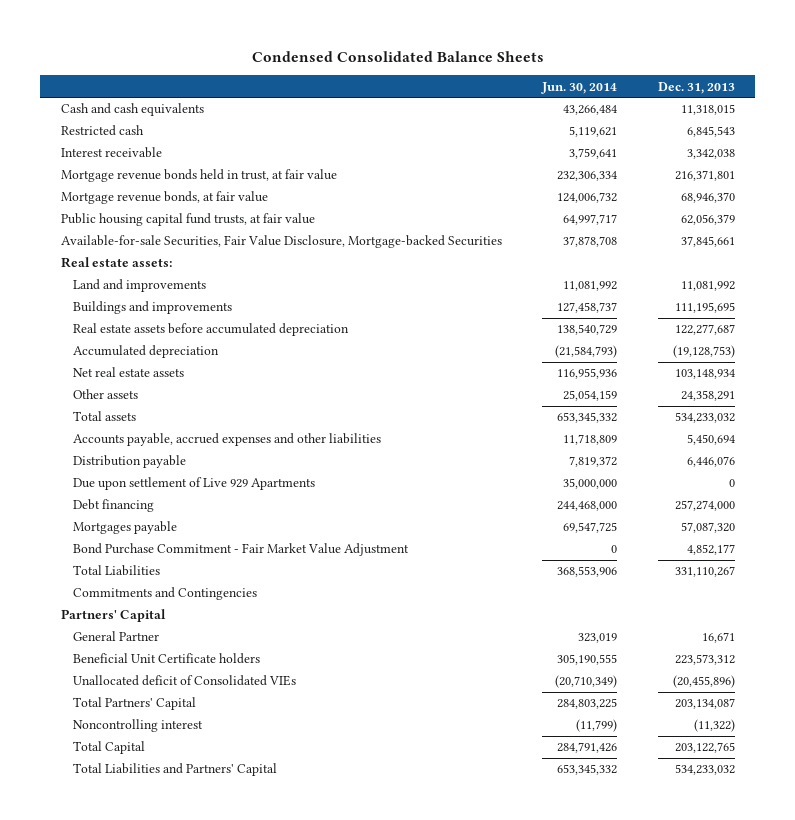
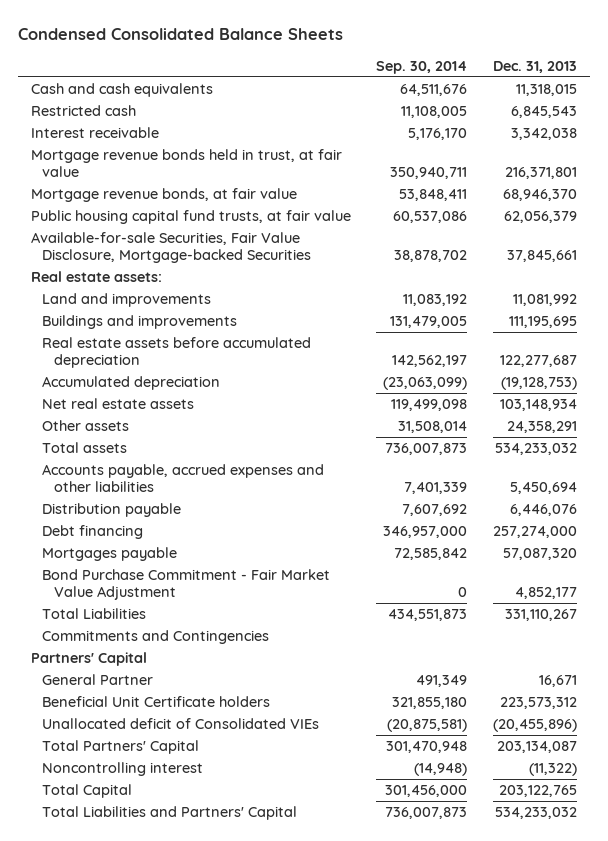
[541,81,618,94] Jun. 30, 2014 -> none
none -> [376,60,468,74] Sep. 30, 2014
[72,477,315,491] Due upon settlement of Live 929 Apartments -> none

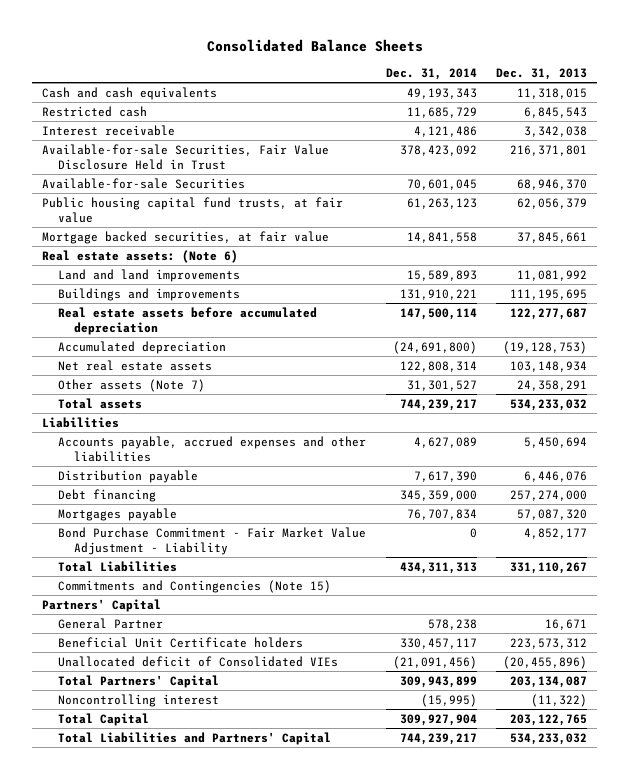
[17,28,343,41] Condensed Consolidated Balance Sheets -> [206,38,423,52] Consolidated Balance Sheets
[376,60,468,74] Sep. 30, 2014 -> none
none -> [385,68,477,81] Dec. 31, 2014
[30,149,342,178] Mortgage revenue bonds held in trust, at fair value -> [41,143,329,170] Available-for-sale Securities, Fair Value Disclosure Held in Trust
[30,188,297,203] Mortgage revenue bonds, at fair value -> [41,177,245,189] Available-for-sale Securities
[30,232,312,264] Available-for-sale Securities, Fair Value Disclosure, Mortgage-backed Securities -> [41,230,329,244] Mortgage backed securities, at fair value
[30,271,162,283] Real estate assets: -> [41,249,238,263] Real estate assets: (Note 6)
[42,293,212,308] Land and improvements -> [57,268,240,282] Land and land improvements
[42,420,130,432] Other assets -> [57,378,205,392] Other assets (Note 7)
none -> [41,416,119,428] Liabilities
[42,569,331,601] Bond Purchase Commitment - Fair Market Value Adjustment -> [57,526,366,555] Bond Purchase Commitment - Fair Market Value Adjustment - Liability
[42,630,270,645] Commitments and Contingencies -> [57,579,331,593] Commitments and Contingencies (Note 15)

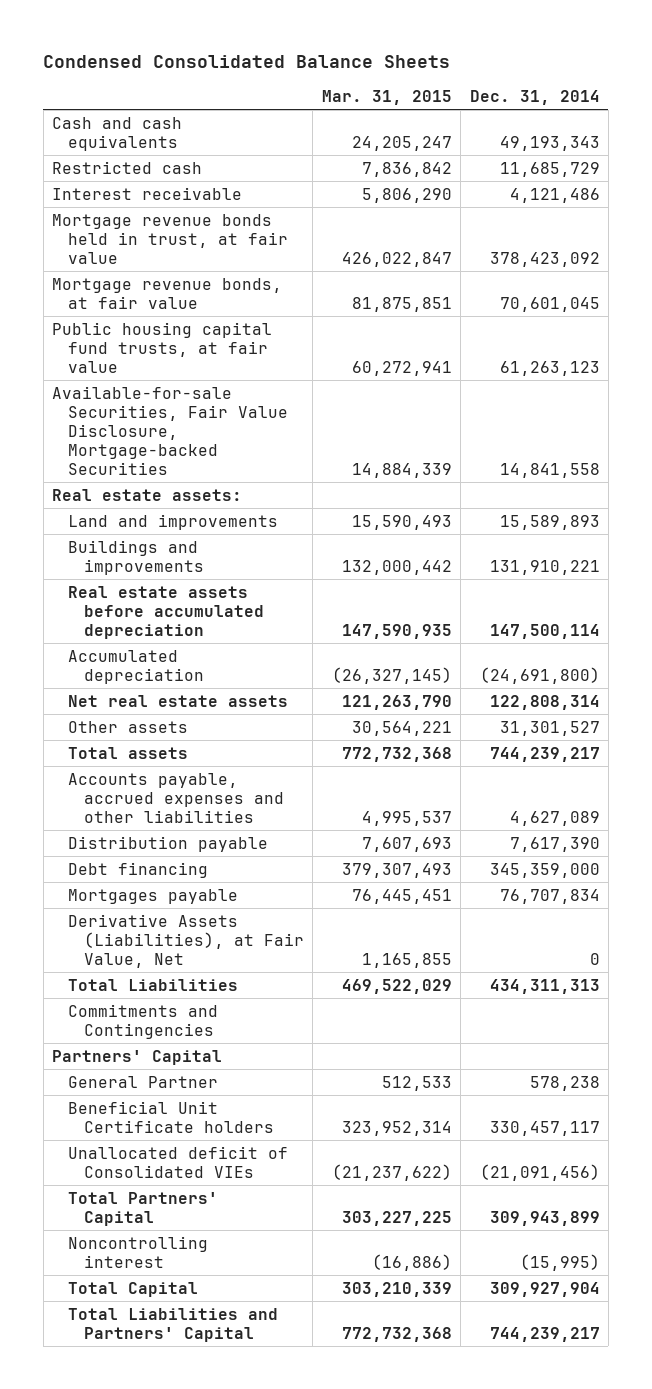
[206,38,423,52] Consolidated Balance Sheets -> [43,54,451,68] Condensed Consolidated Balance Sheets
[496,68,588,81] Dec. 31, 2013 -> none
none -> [321,90,452,106] Mar. 31, 2015
[41,143,329,170] Available-for-sale Securities, Fair Value Disclosure Held in Trust -> [52,213,288,264] Mortgage revenue bonds held in trust, at fair value
[41,177,245,189] Available-for-sale Securities -> [52,277,283,309] Mortgage revenue bonds, at fair value
[41,230,329,244] Mortgage backed securities, at fair value -> [52,385,288,475] Available-for-sale Securities, Fair Value Disclosure, Mortgage-backed Securities
[41,249,238,263] Real estate assets: (Note 6) -> [52,488,243,501] Real estate assets:
[57,268,240,282] Land and land improvements -> [67,513,278,530] Land and improvements
[57,378,205,392] Other assets (Note 7) -> [67,720,188,733] Other assets
[41,416,119,428] Liabilities -> none
[57,526,366,555] Bond Purchase Commitment - Fair Market Value Adjustment - Liability -> none
none -> [67,913,304,968] Derivative Assets (Liabilities), at Fair Value, Net
[57,579,331,593] Commitments and Contingencies (Note 15) -> [67,1003,218,1039] Commitments and Contingencies

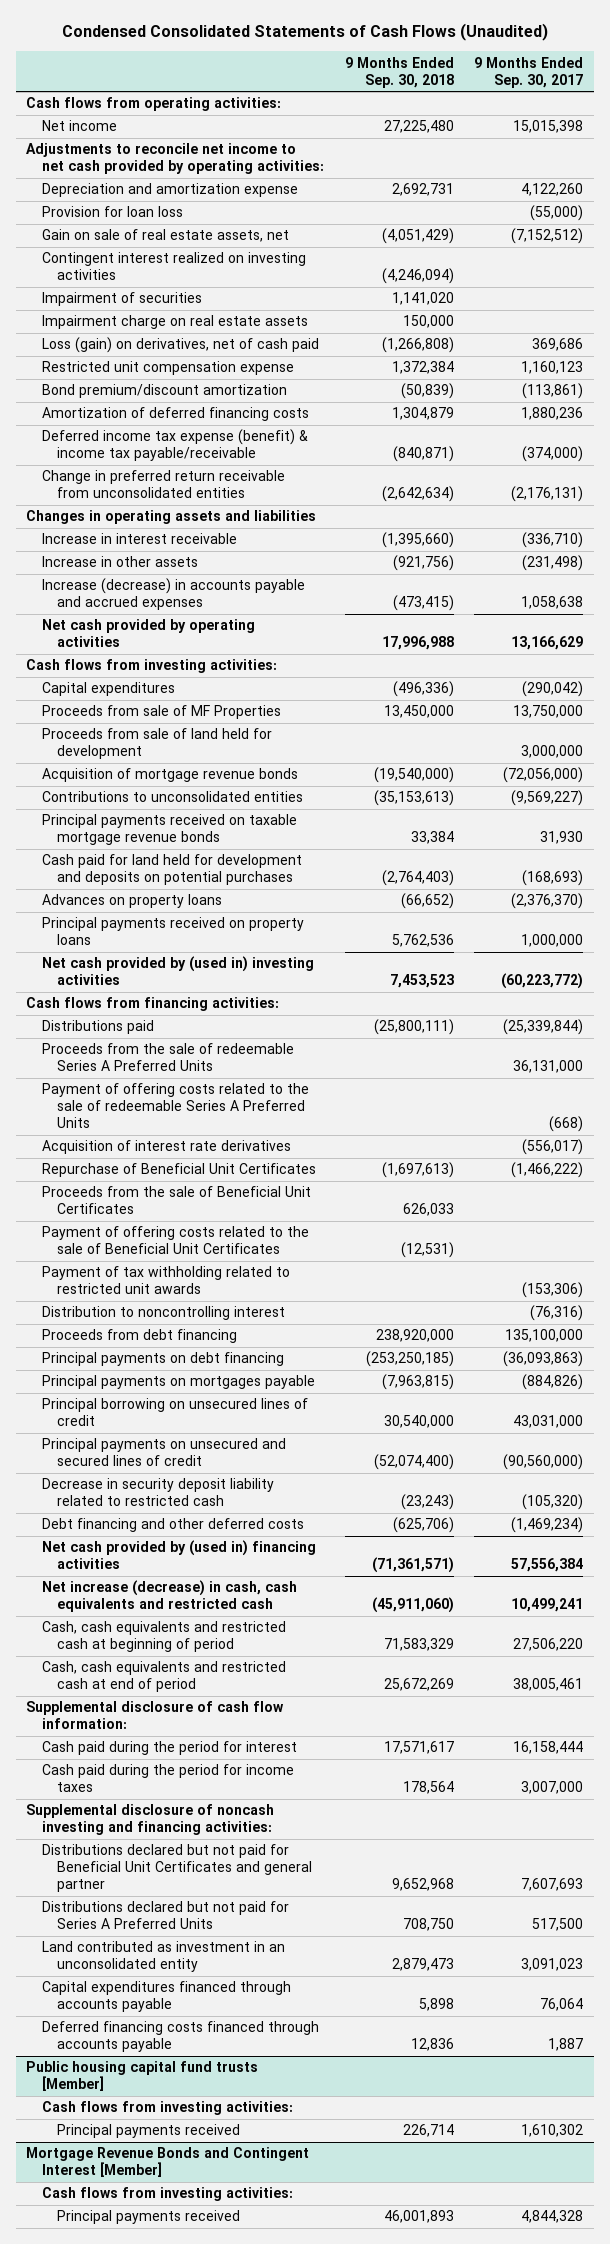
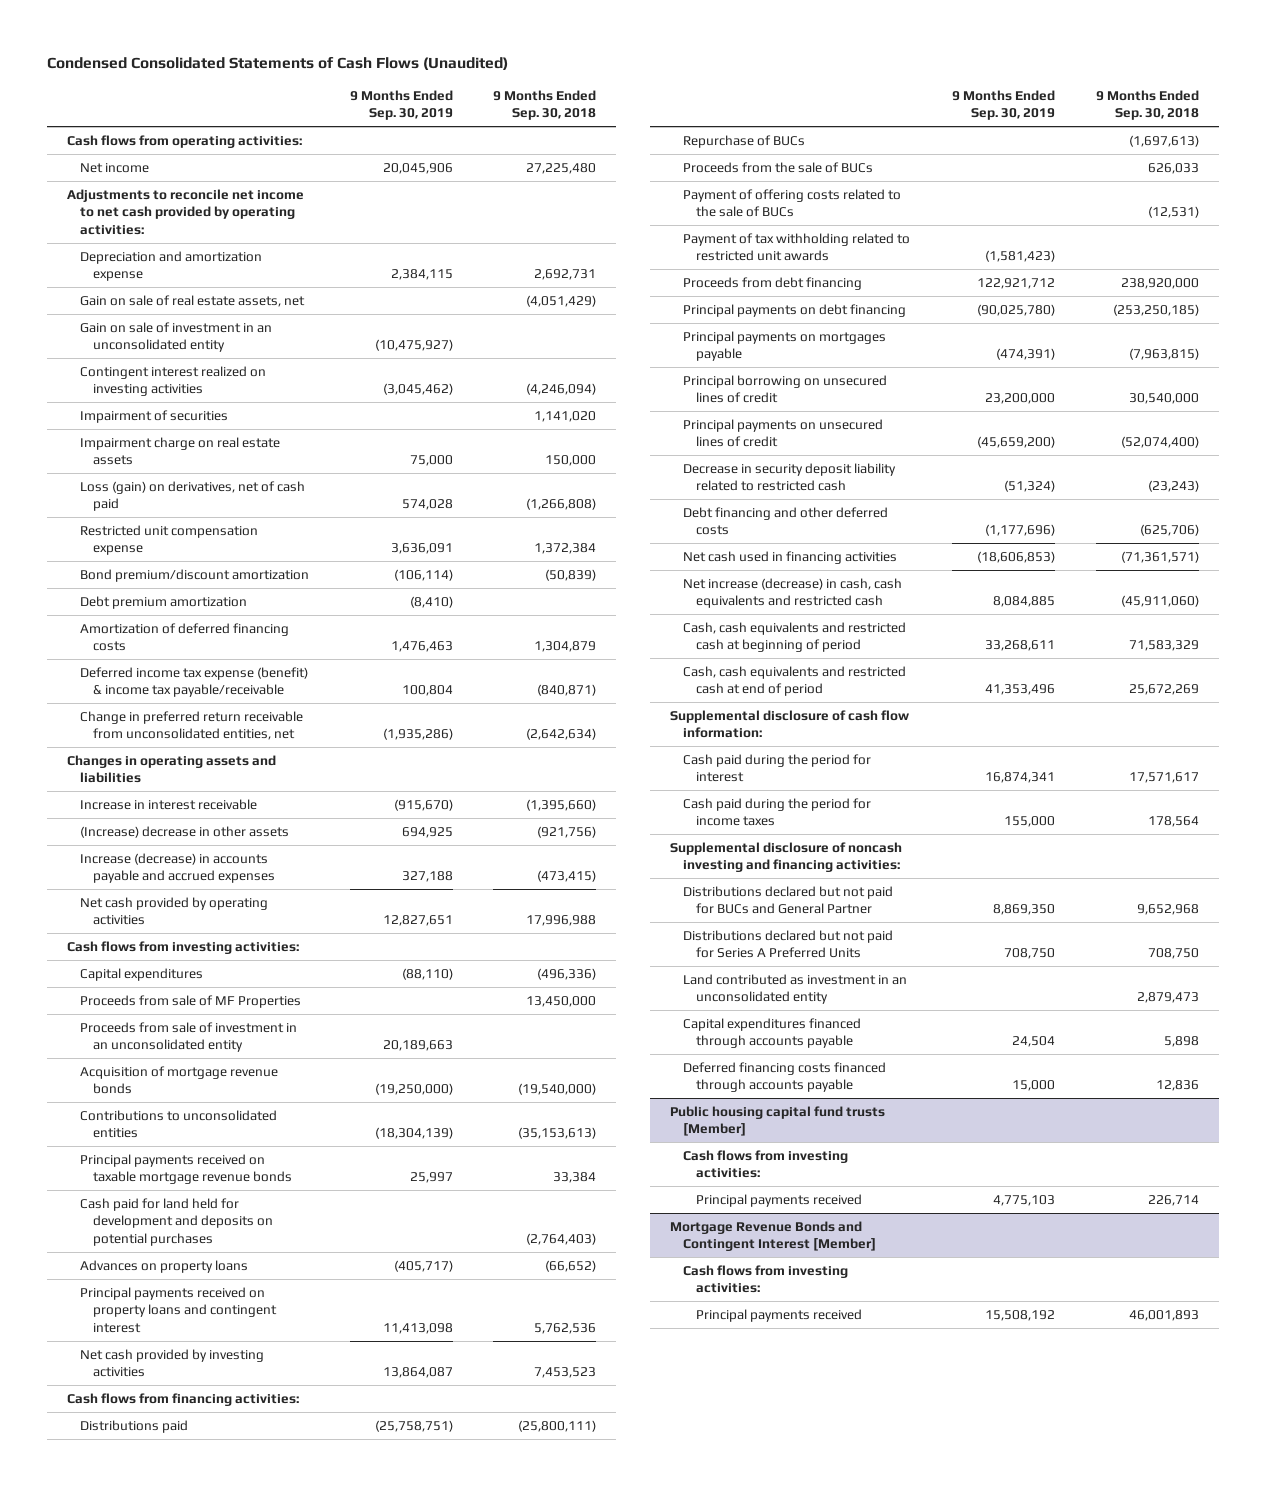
[474,56,584,88] 9 Months Ended Sep. 30, 2017 -> none
none -> [349,89,453,121] 9 Months Ended Sep. 30, 2019
[41,206,183,218] Provision for loan loss -> none
none -> [80,321,273,353] Gain on sale of investment in an unconsolidated entity
none -> [80,595,248,609] Debt premium amortization
[41,470,285,499] Change in preferred return receivable from unconsolidated entities -> [80,710,304,741] Change in preferred return receivable from unconsolidated entities, net
[41,556,198,568] Increase in other assets -> [80,825,290,838] (Increase) decrease in other assets
[41,728,272,760] Proceeds from sale of land held for development -> none
none -> [80,1021,298,1053] Proceeds from sale of investment in an unconsolidated entity
[41,917,304,946] Principal payments received on property loans -> [80,1286,278,1333] Principal payments received on property loans and contingent interest
[41,956,314,986] Net cash provided by (used in) investing activities -> [80,1348,265,1378] Net cash provided by investing activities
[41,1043,294,1072] Proceeds from the sale of redeemable Series A Preferred Units -> none
[41,1083,309,1129] Payment of offering costs related to the sale of redeemable Series A Preferred Units -> none
[41,1140,291,1155] Acquisition of interest rate derivatives -> none
[41,1163,316,1178] Repurchase of Beneficial Unit Certificates -> [683,134,806,148] Repurchase of BUCs
[41,1186,311,1215] Proceeds from the sale of Beneficial Unit Certificates -> [683,161,874,173] Proceeds from the sale of BUCs
[41,1226,309,1255] Payment of offering costs related to the sale of Beneficial Unit Certificates -> [683,188,902,218] Payment of offering costs related to the sale of BUCs
[41,1306,285,1321] Distribution to noncontrolling interest -> none
[41,1438,286,1467] Principal payments on unsecured and secured lines of credit -> [683,418,884,448] Principal payments on unsecured lines of credit
[41,1540,316,1570] Net cash provided by (used in) financing activities -> [683,550,898,564] Net cash used in financing activities
[41,1844,313,1893] Distributions declared but not paid for Beneficial Unit Certificates and general partner -> [683,885,894,915] Distributions declared but not paid for BUCs and General Partner

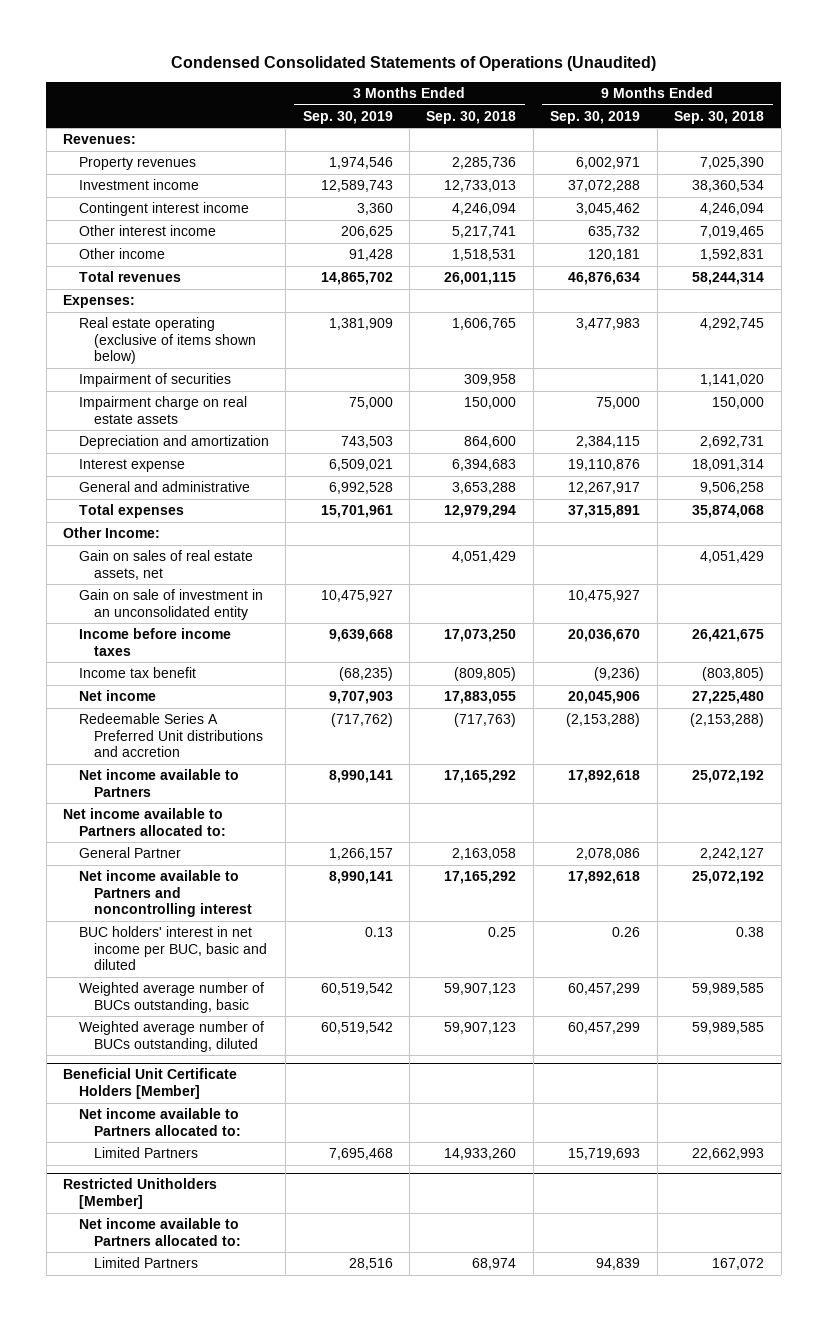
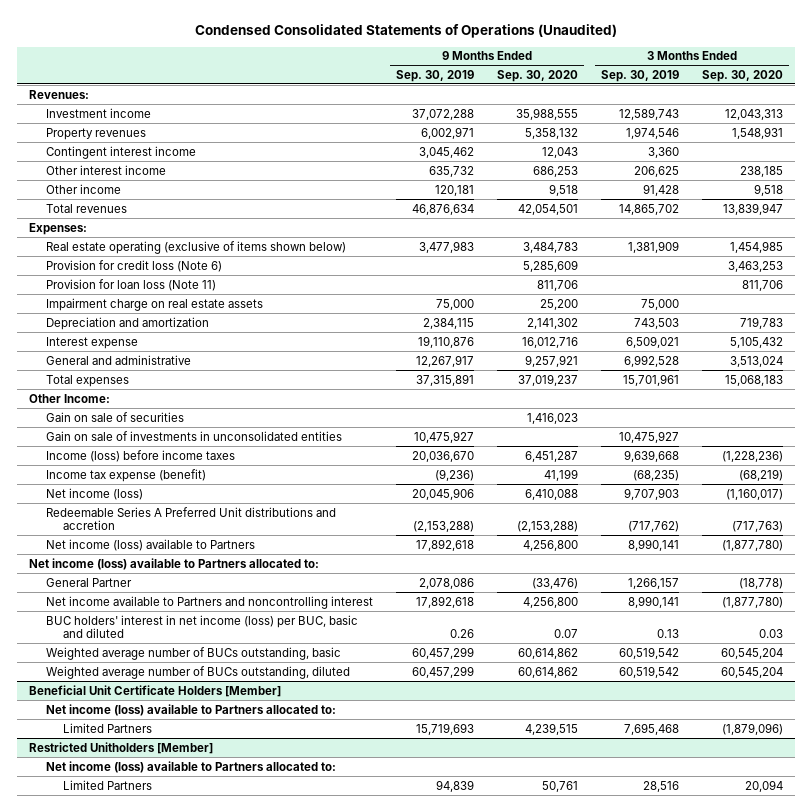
[426,110,517,124] Sep. 30, 2018 -> none
[674,110,765,124] Sep. 30, 2018 -> none
none -> [497,69,579,82] Sep. 30, 2020
none -> [702,69,784,82] Sep. 30, 2020
[78,157,196,171] Property revenues -> [45,127,146,140] Property revenues
[78,373,231,388] Impairment of securities -> none
none -> [45,259,222,272] Provision for credit loss (Note 6)
none -> [45,278,216,291] Provision for loan loss (Note 11)
[78,550,253,580] Gain on sales of real estate assets, net -> none
none -> [45,411,184,422] Gain on sale of securities
[78,589,263,620] Gain on sale of investment in an unconsolidated entity -> [45,430,342,441] Gain on sale of investments in unconsolidated entities
[78,628,231,656] Income before income taxes -> [45,449,235,462] Income (loss) before income taxes
[78,667,196,679] Income tax benefit -> [45,468,206,482] Income tax expense (benefit)
[78,690,156,702] Net income -> [45,487,143,500] Net income (loss)
[78,769,239,797] Net income available to Partners -> [45,538,255,551] Net income (loss) available to Partners
[63,808,226,836] Net income available to Partners allocated to: -> [28,557,319,570] Net income (loss) available to Partners allocated to:
[78,926,268,971] BUC holders' interest in net income per BUC, basic and diluted -> [45,614,358,639] BUC holders' interest in net income (loss) per BUC, basic and diluted
[78,1108,242,1136] Net income available to Partners allocated to: -> [45,703,336,716] Net income (loss) available to Partners allocated to:
[78,1218,242,1246] Net income available to Partners allocated to: -> [45,760,336,773] Net income (loss) available to Partners allocated to:

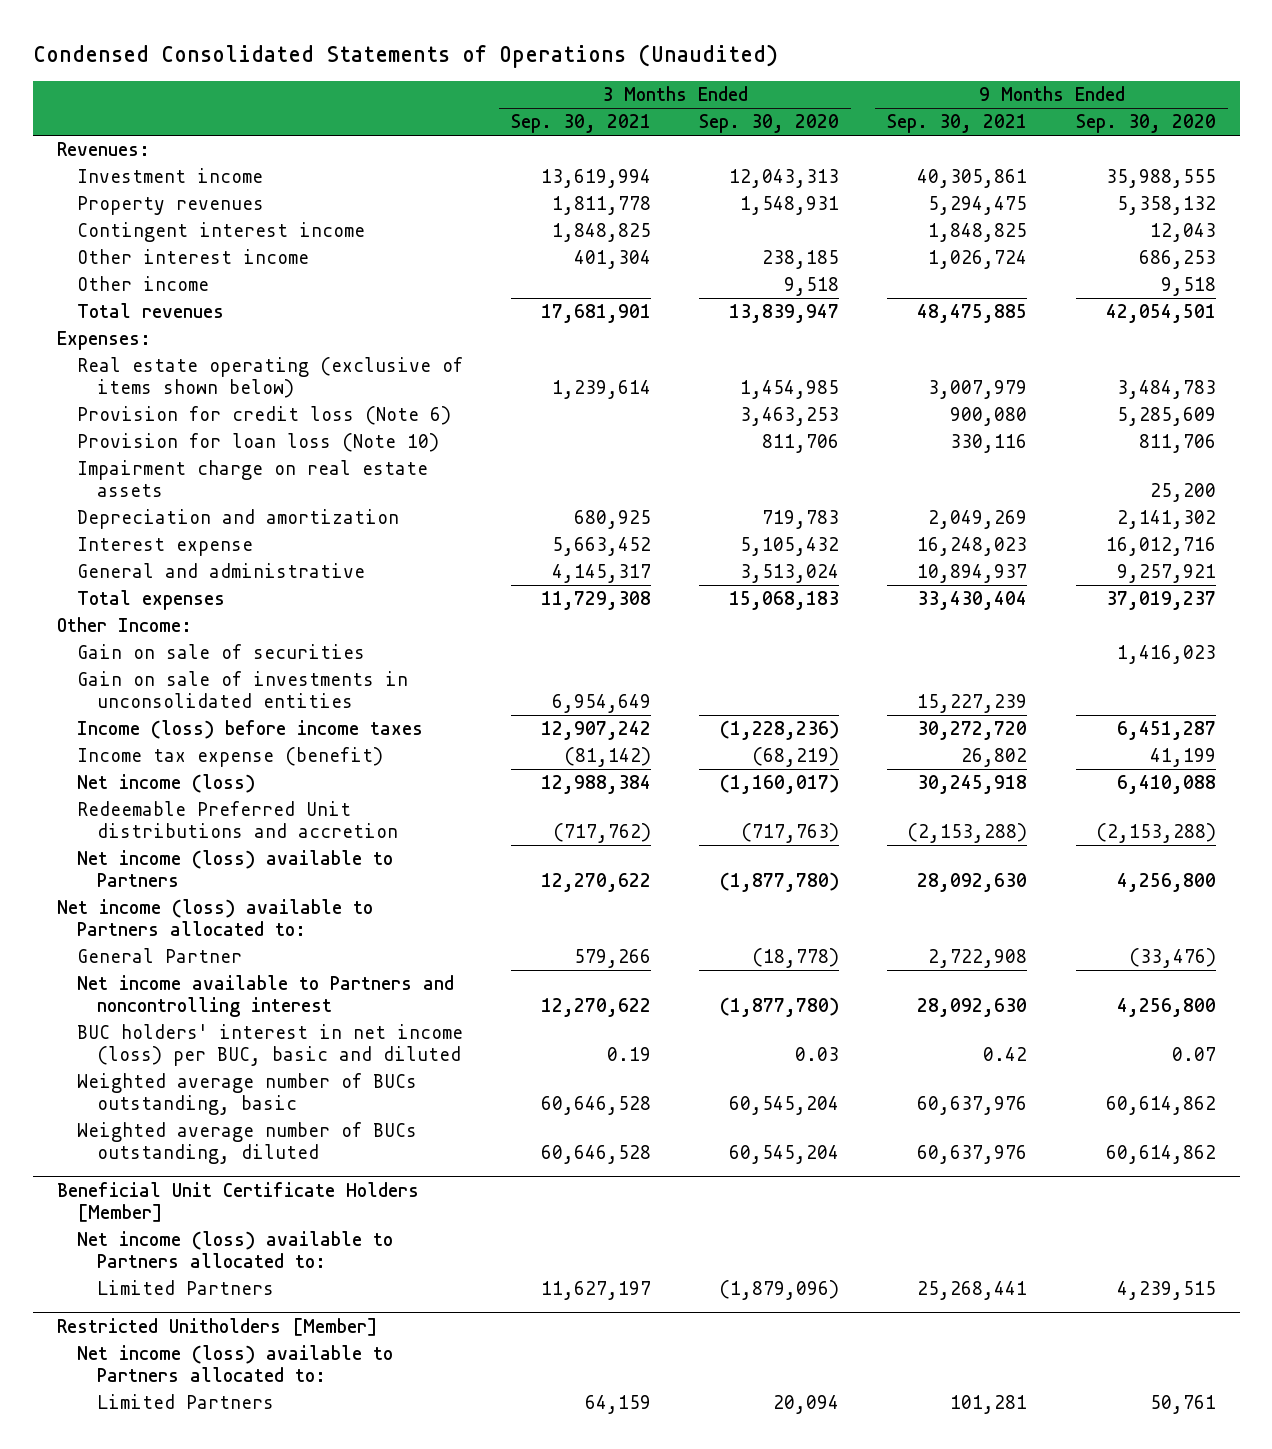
[396,69,475,82] Sep. 30, 2019 -> none
[601,69,680,82] Sep. 30, 2019 -> none
none -> [510,114,651,134] Sep. 30, 2021
none -> [887,114,1028,134] Sep. 30, 2021
[45,278,216,291] Provision for loan loss (Note 11) -> [76,433,439,453] Provision for loan loss (Note 10)
[45,506,336,531] Redeemable Series A Preferred Unit distributions and accretion -> [76,801,398,838] Redeemable Preferred Unit distributions and accretion

